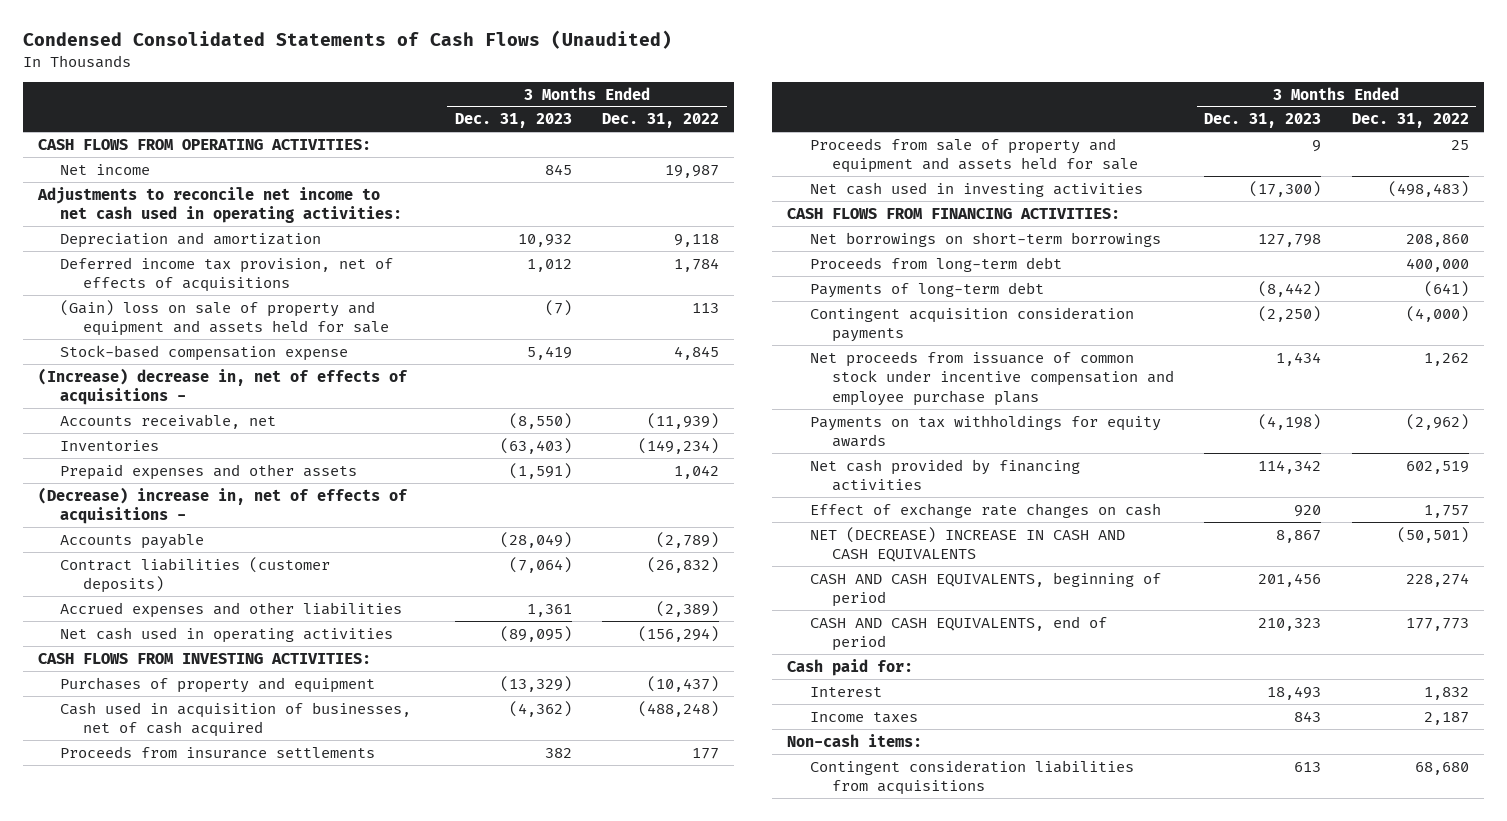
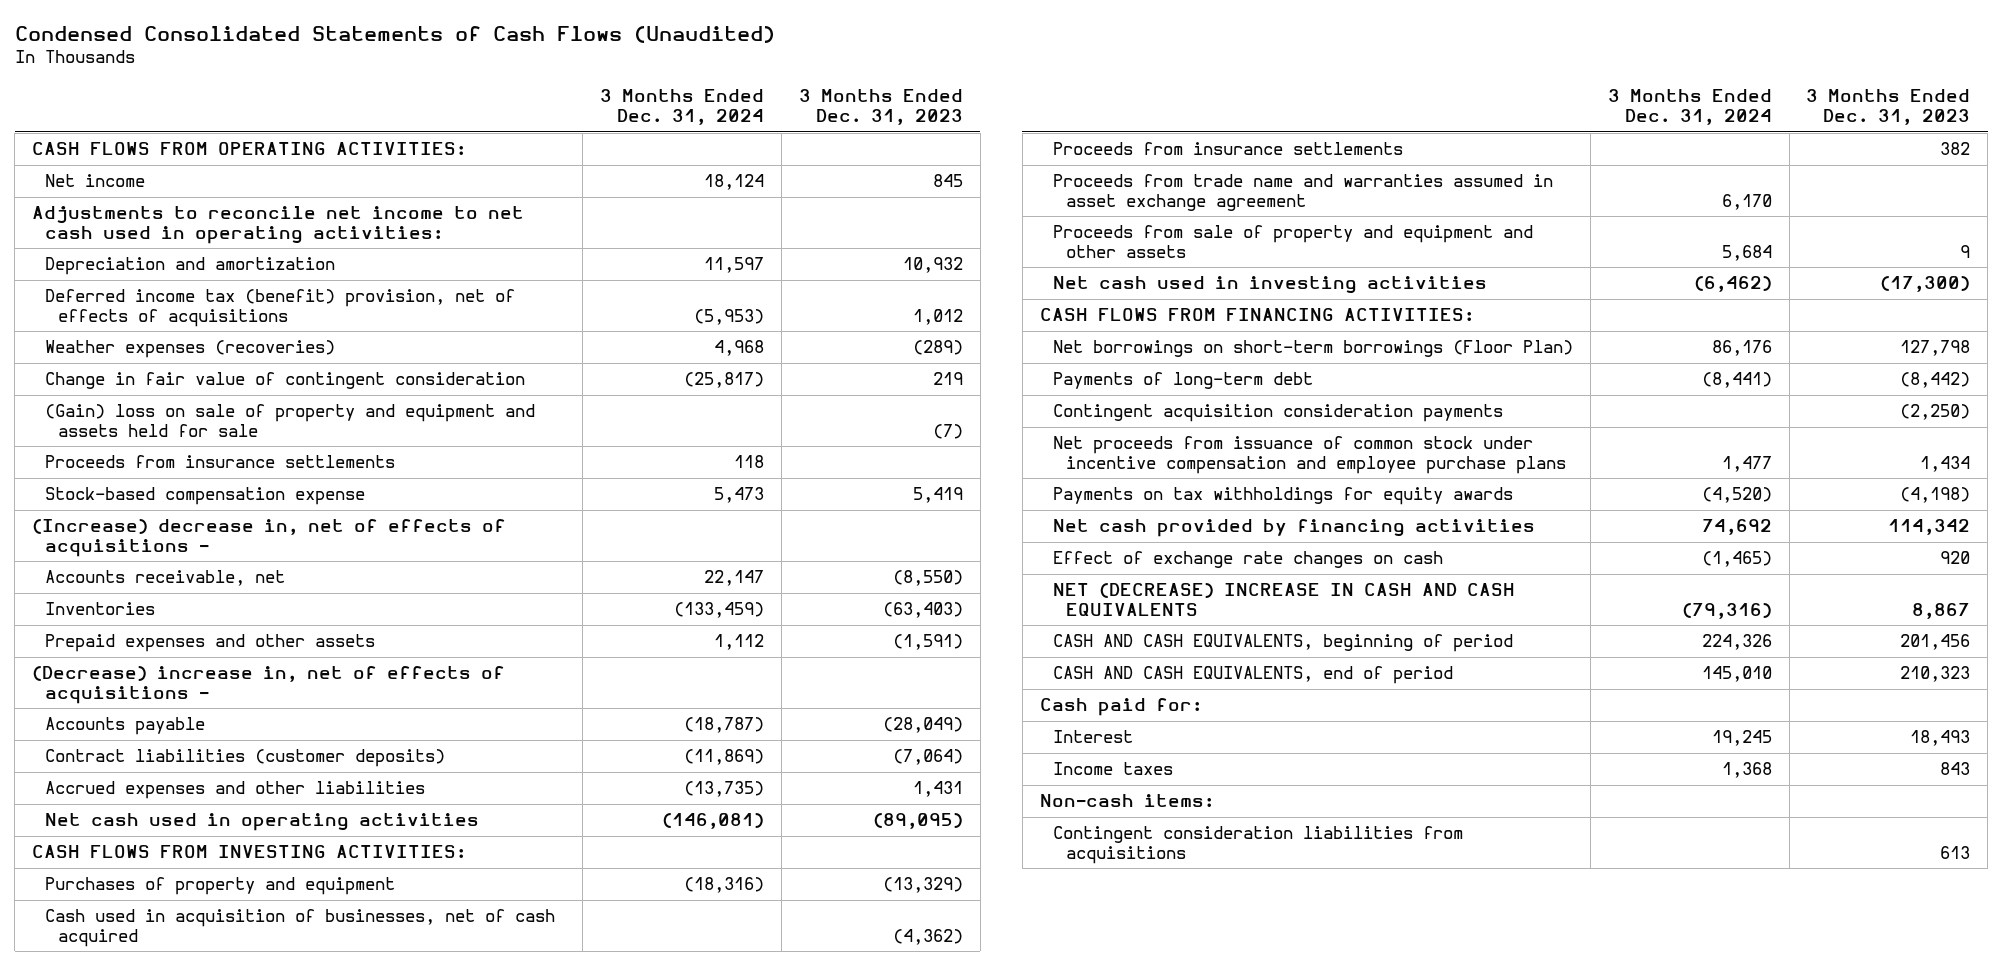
[602,113,720,129] Dec. 31, 2022 -> none
none -> [599,89,764,126] 3 Months Ended Dec. 31, 2024
[60,256,394,293] Deferred income tax provision, net of effects of acquisitions -> [45,289,516,328] Deferred income tax (benefit) provision, net of effects of acquisitions
none -> [45,340,336,359] Weather expenses (recoveries)
none -> [45,372,526,390] Change in fair value of contingent consideration
none -> [45,455,396,469] Proceeds from insurance settlements
[527,603,573,617] 1,361 -> [912,781,963,798] 1,431
none -> [1052,174,1553,212] Proceeds from trade name and warranties assumed in asset exchange agreement
[809,137,1138,174] Proceeds from sale of property and equipment and assets held for sale -> [1052,225,1533,259] Proceeds from sale of property and equipment and other assets
[809,256,1062,272] Proceeds from long-term debt -> none
[809,231,1161,247] Net borrowings on short-term borrowings -> [1052,340,1573,358] Net borrowings on short-term borrowings (Floor Plan)

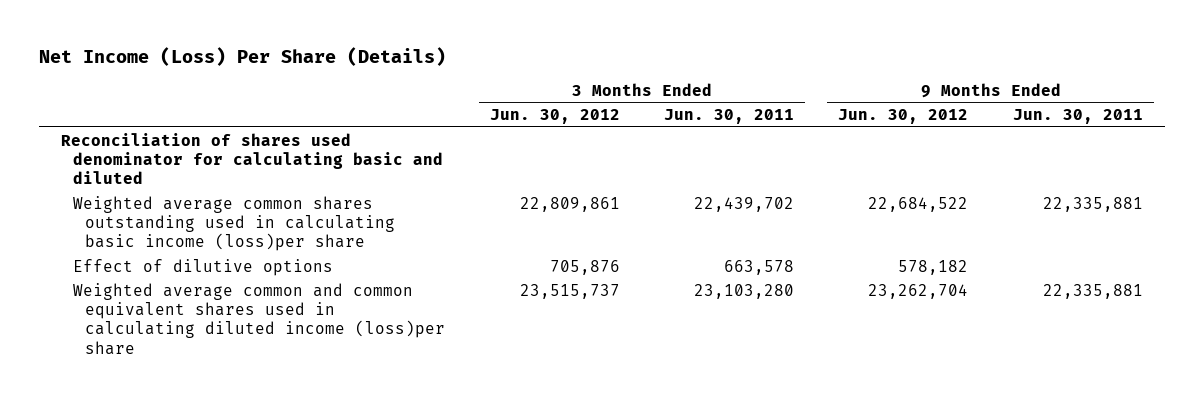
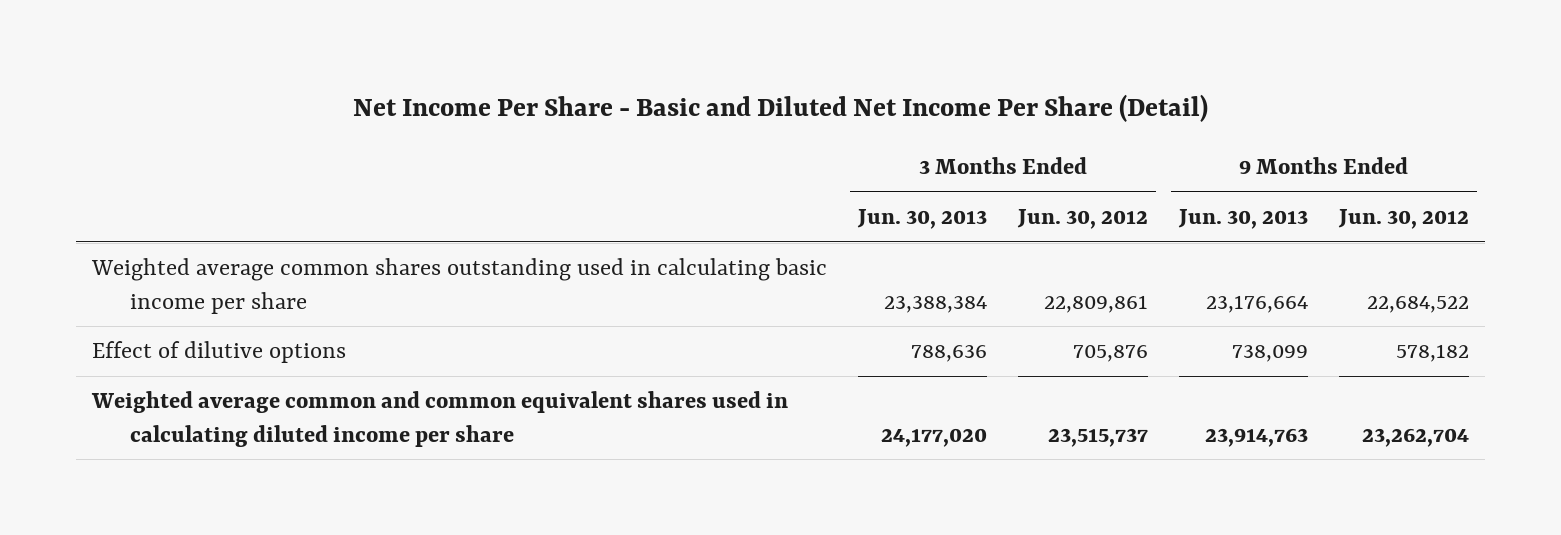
[38,46,446,66] Net Income (Loss) Per Share (Details) -> [352,94,1208,123] Net Income Per Share - Basic and Diluted Net Income Per Share (Detail)
[664,109,795,125] Jun. 30, 2011 -> none
[1012,109,1143,125] Jun. 30, 2011 -> none
none -> [856,209,987,230] Jun. 30, 2013
none -> [1178,209,1309,230] Jun. 30, 2013
[60,132,444,185] Reconciliation of shares used denominator for calculating basic and diluted -> none
[73,195,396,252] Weighted average common shares outstanding used in calculating basic income (loss)per share -> [90,258,827,314] Weighted average common shares outstanding used in calculating basic income per share
[73,282,446,355] Weighted average common and common equivalent shares used in calculating diluted income (loss)per share -> [90,391,788,447] Weighted average common and common equivalent shares used in calculating diluted income per share

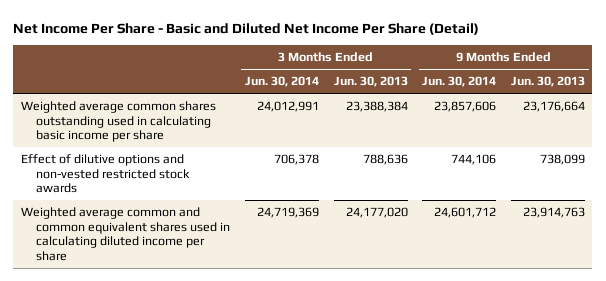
[1017,209,1149,230] Jun. 30, 2012 -> none
[1338,209,1470,230] Jun. 30, 2012 -> none
none -> [244,76,319,88] Jun. 30, 2014
none -> [422,76,497,88] Jun. 30, 2014
[91,341,346,364] Effect of dilutive options -> [20,154,191,194] Effect of dilutive options and non-vested restricted stock awards

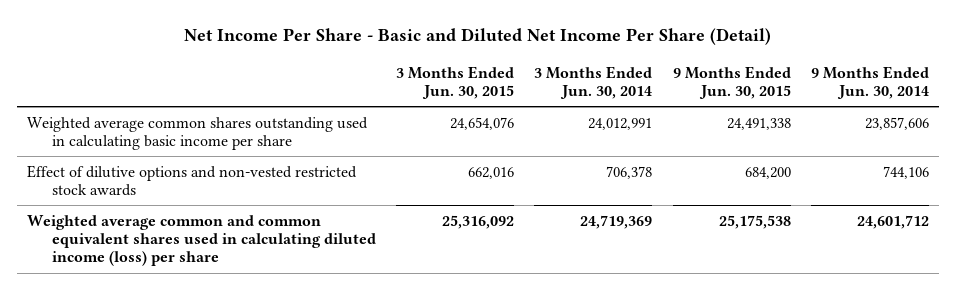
[333,76,408,88] Jun. 30, 2013 -> none
[511,76,586,88] Jun. 30, 2013 -> none
none -> [396,65,515,100] 3 Months Ended Jun. 30, 2015
none -> [672,65,791,100] 9 Months Ended Jun. 30, 2015
[20,207,231,261] Weighted average common and common equivalent shares used in calculating diluted income per share -> [26,214,376,267] Weighted average common and common equivalent shares used in calculating diluted income (loss) per share

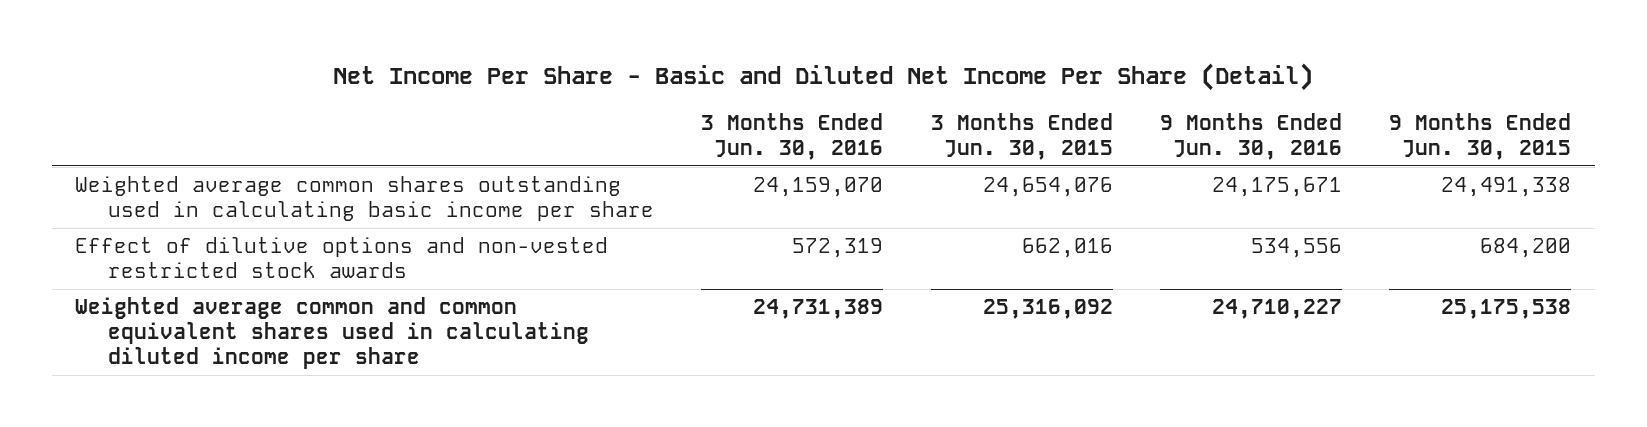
[534,65,653,100] 3 Months Ended Jun. 30, 2014 -> none
[811,65,930,100] 9 Months Ended Jun. 30, 2014 -> none
none -> [701,112,884,160] 3 Months Ended Jun. 30, 2016
none -> [1160,112,1343,160] 9 Months Ended Jun. 30, 2016
[26,214,376,267] Weighted average common and common equivalent shares used in calculating diluted income (loss) per share -> [75,297,590,370] Weighted average common and common equivalent shares used in calculating diluted income per share

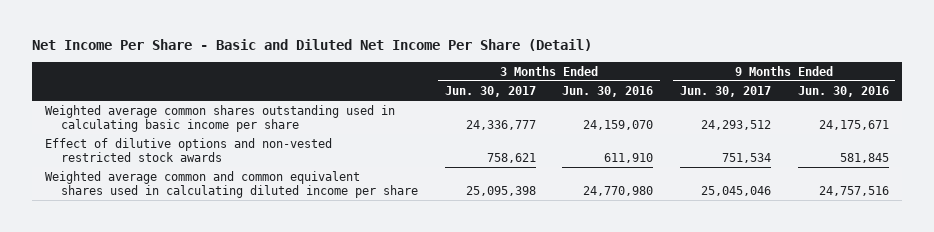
[930,112,1113,160] 3 Months Ended Jun. 30, 2015 -> none
[1389,112,1572,160] 9 Months Ended Jun. 30, 2015 -> none
none -> [444,85,536,97] Jun. 30, 2017
none -> [680,85,772,97] Jun. 30, 2017
[792,238,884,259] 572,319 -> [604,152,654,163] 611,910
[1251,238,1343,259] 534,556 -> [839,152,889,163] 581,845
[753,299,884,320] 24,731,389 -> [583,185,654,196] 24,770,980
[1212,299,1343,320] 24,710,227 -> [818,185,889,196] 24,757,516

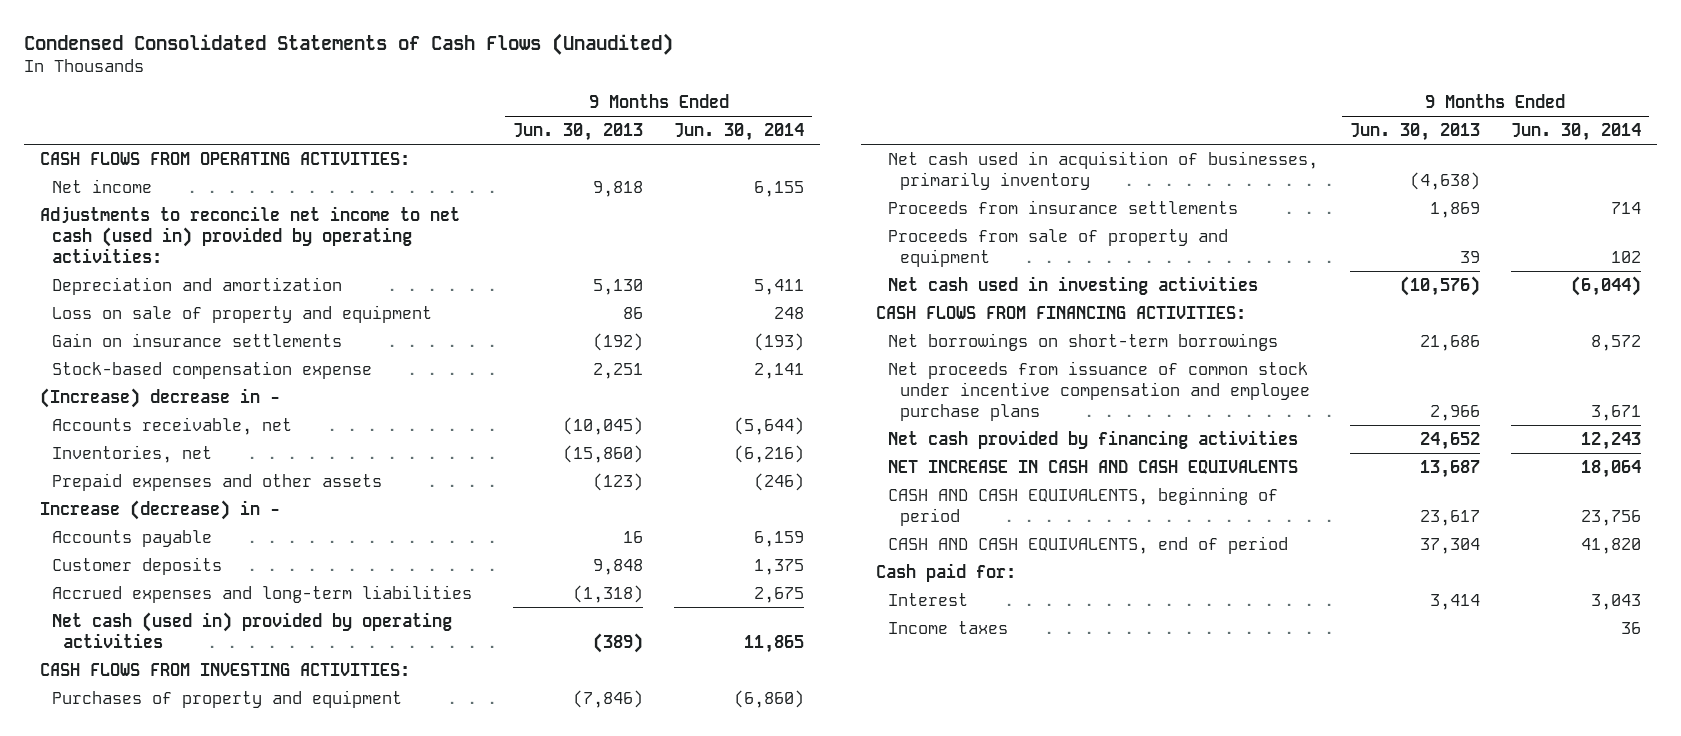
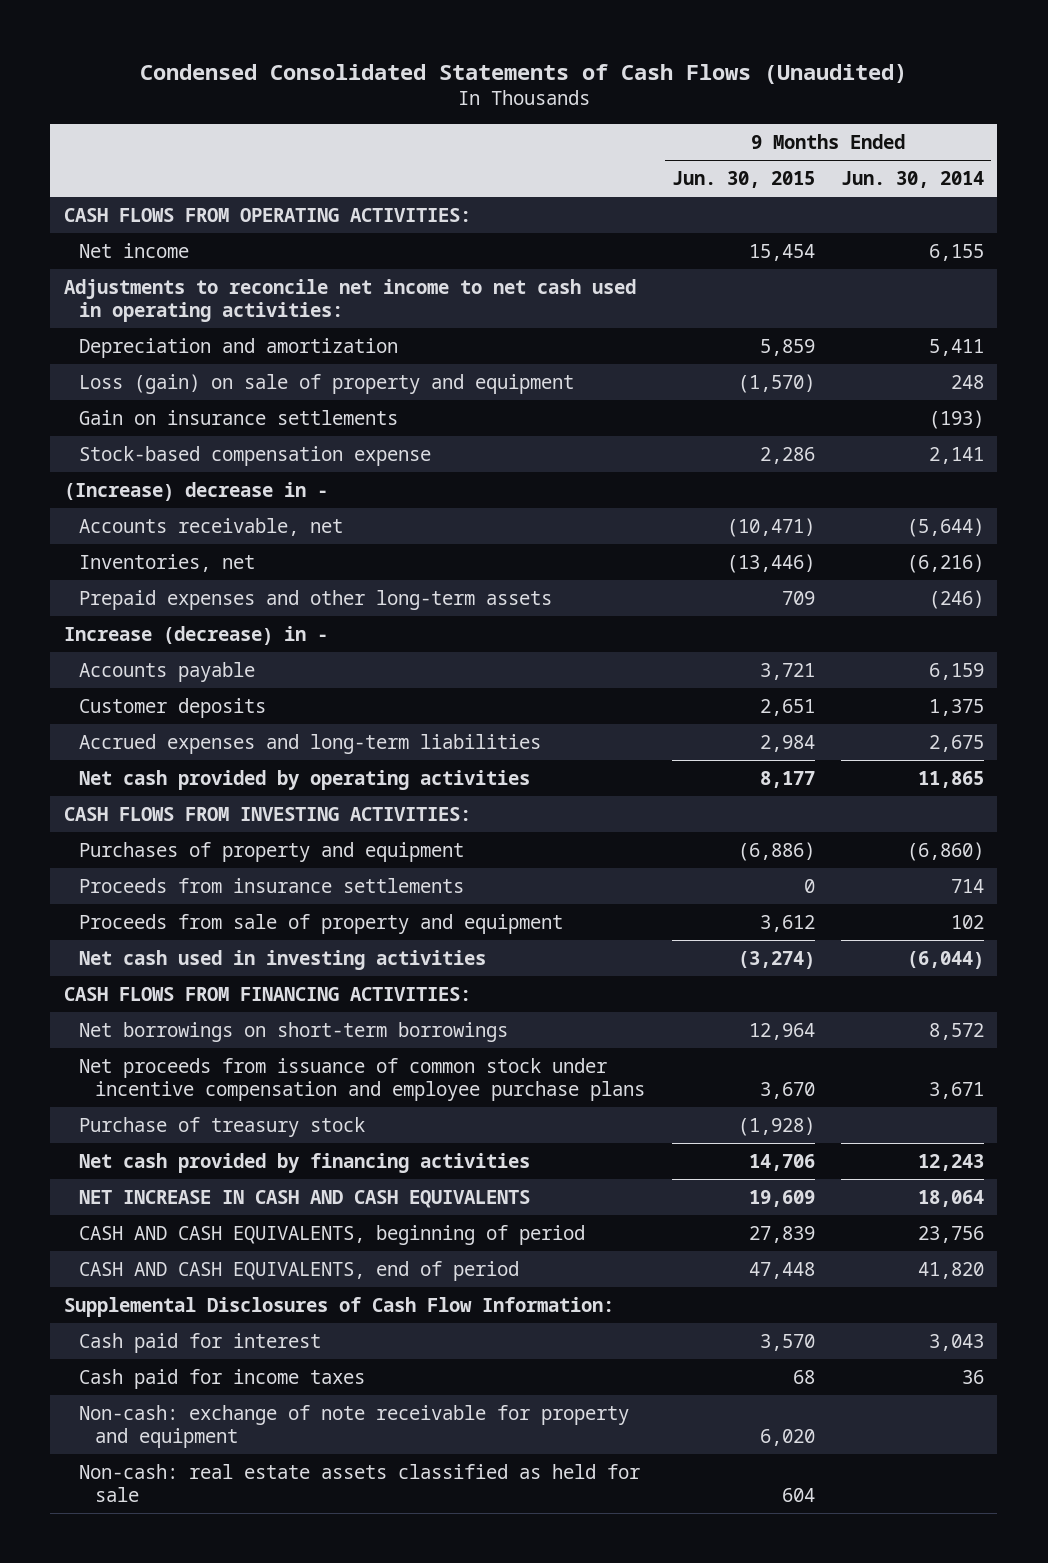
[513,122,644,141] Jun. 30, 2013 -> none
none -> [671,171,815,189] Jun. 30, 2015
[39,205,460,263] Adjustments to reconcile net income to net cash (used in) provided by operating activities: -> [63,278,636,322] Adjustments to reconcile net income to net cash used in operating activities:
[51,304,432,323] Loss on sale of property and equipment -> [79,373,575,394] Loss (gain) on sale of property and equipment
[51,472,382,491] Prepaid expenses and other assets -> [79,589,553,610] Prepaid expenses and other long-term assets
[51,611,452,648] Net cash (used in) provided by operating activities -> [79,769,531,790] Net cash provided by operating activities
[888,150,1319,190] Net cash used in acquisition of businesses, primarily inventory -> none
none -> [79,1116,366,1137] Purchase of treasury stock
[876,562,1017,582] Cash paid for: -> none
none -> [63,1296,614,1317] Supplemental Disclosures of Cash Flow Information:
[888,592,969,606] Interest -> [79,1332,322,1353] Cash paid for interest
[888,620,1009,634] Income taxes -> [79,1368,366,1389] Cash paid for income taxes
none -> [79,1404,630,1448] Non-cash: exchange of note receivable for property and equipment
none -> [79,1463,641,1502] Non-cash: real estate assets classified as held for sale

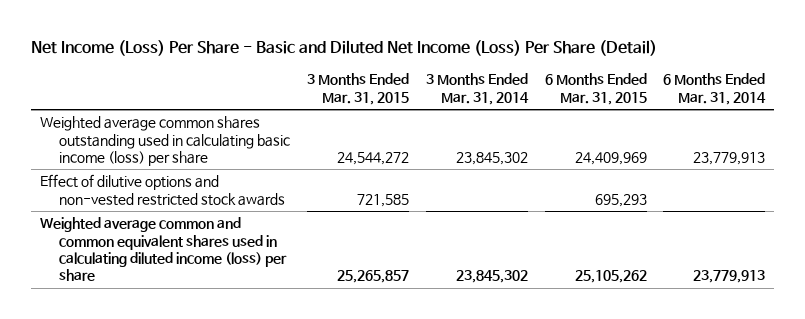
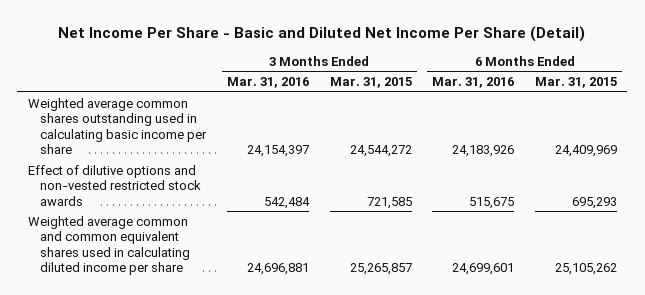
[31,39,658,56] Net Income (Loss) Per Share - Basic and Diluted Net Income (Loss) Per Share (Detail) -> [58,25,586,42] Net Income Per Share - Basic and Diluted Net Income Per Share (Detail)
[425,73,529,105] 3 Months Ended Mar. 31, 2014 -> none
[663,73,767,105] 6 Months Ended Mar. 31, 2014 -> none
none -> [227,77,310,89] Mar. 31, 2016
none -> [432,77,515,89] Mar. 31, 2016
[39,116,290,167] Weighted average common shares outstanding used in calculating basic income (loss) per share -> [27,97,208,155] Weighted average common shares outstanding used in calculating basic income per share
[39,217,287,282] Weighted average common and common equivalent shares used in calculating diluted income (loss) per share -> [27,215,191,276] Weighted average common and common equivalent shares used in calculating diluted income per share

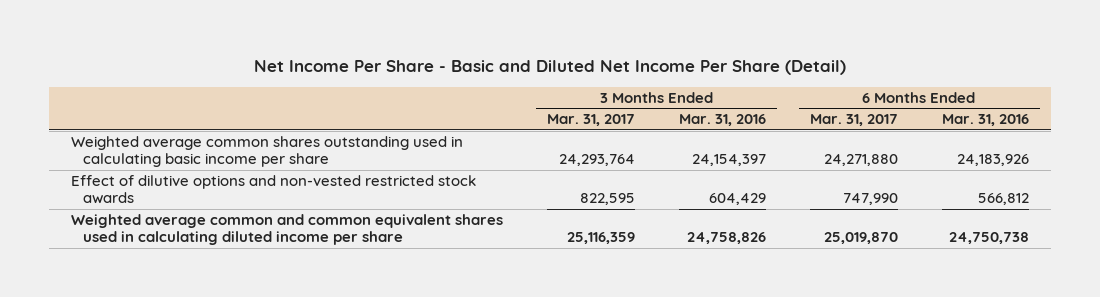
[329,77,412,89] Mar. 31, 2015 -> none
[534,77,617,89] Mar. 31, 2015 -> none
none -> [547,114,636,127] Mar. 31, 2017
none -> [809,114,898,127] Mar. 31, 2017
[264,196,311,209] 542,484 -> [709,193,767,206] 604,429
[469,196,515,209] 515,675 -> [977,193,1029,206] 566,812
[247,263,310,276] 24,696,881 -> [687,232,767,245] 24,758,826
[452,263,515,276] 24,699,601 -> [948,232,1029,245] 24,750,738

